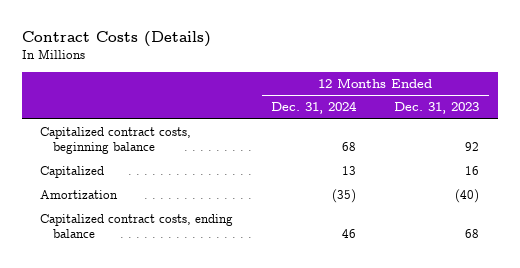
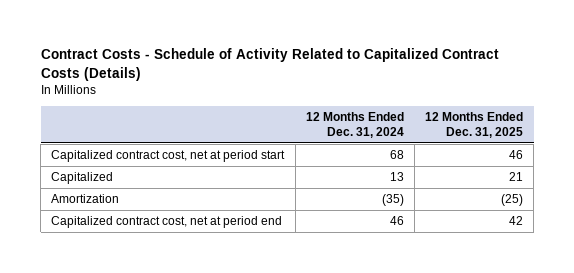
[21,30,211,47] Contract Costs (Details) -> [40,48,499,81] Contract Costs - Schedule of Activity Related to Capitalized Contract Costs (Details)
[394,102,480,115] Dec. 31, 2023 -> none
none -> [425,111,524,138] 12 Months Ended Dec. 31, 2025
[40,127,192,155] Capitalized contract costs, beginning balance -> [51,150,286,163] Capitalized contract cost, net at period start
[40,214,234,239] Capitalized contract costs, ending balance -> [51,216,283,229] Capitalized contract cost, net at period end

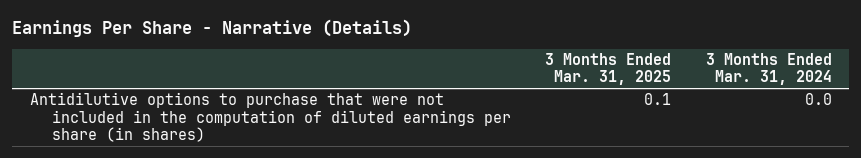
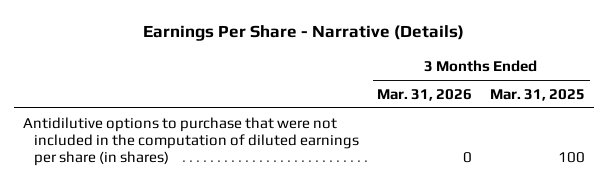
[705,53,832,86] 3 Months Ended Mar. 31, 2024 -> none
none -> [377,88,473,101] Mar. 31, 2026
[644,93,672,106] 0.1 -> [558,152,586,164] 100

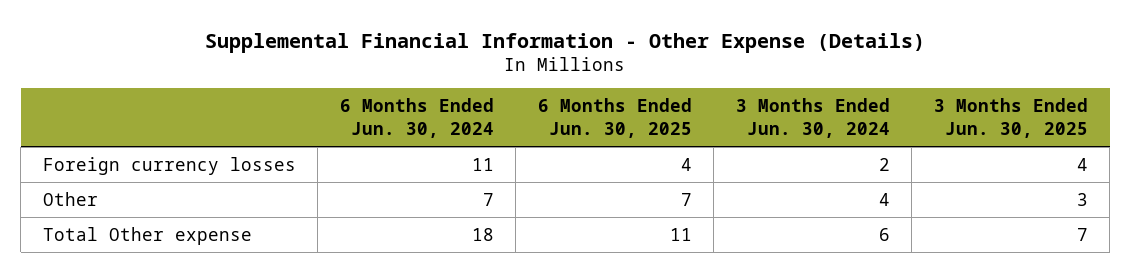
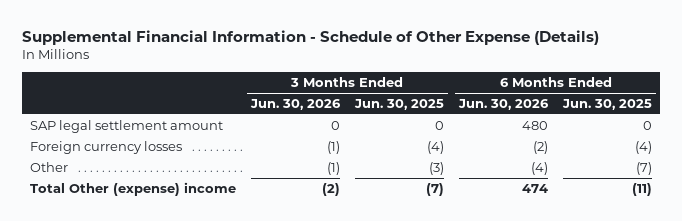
[205,32,926,53] Supplemental Financial Information - Other Expense (Details) -> [22,30,600,46] Supplemental Financial Information - Schedule of Other Expense (Details)
[339,98,494,138] 6 Months Ended Jun. 30, 2024 -> none
[735,98,890,138] 3 Months Ended Jun. 30, 2024 -> none
none -> [249,98,341,110] Jun. 30, 2026
none -> [458,98,550,110] Jun. 30, 2026
none -> [29,119,223,133] SAP legal settlement amount
[680,157,692,171] 4 -> [635,140,653,154] (4)
[1076,157,1088,171] 4 -> [426,140,444,154] (4)
[680,192,692,206] 7 -> [636,161,653,175] (7)
[1076,192,1088,206] 3 -> [428,161,444,175] (3)
[42,226,252,245] Total Other expense -> [29,181,236,196] Total Other (expense) income
[669,227,692,241] 11 -> [632,182,653,196] (11)
[1076,227,1088,241] 7 -> [425,182,444,196] (7)

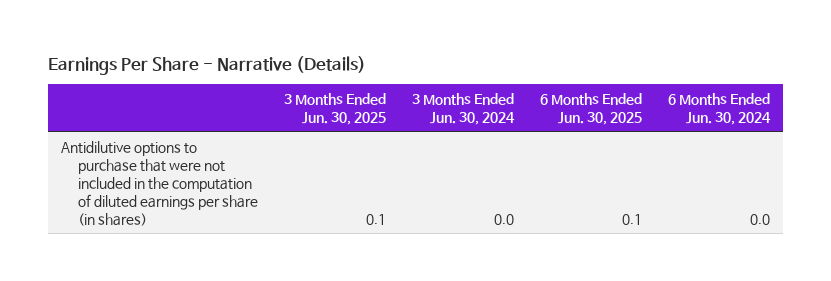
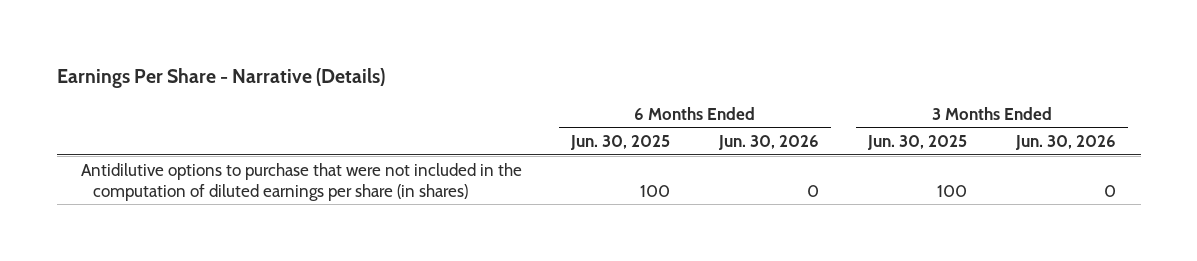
[412,92,516,125] 3 Months Ended Jun. 30, 2024 -> none
[667,92,771,125] 6 Months Ended Jun. 30, 2024 -> none
none -> [718,135,820,151] Jun. 30, 2026
none -> [1015,135,1117,151] Jun. 30, 2026
[366,213,387,225] 0.1 -> [937,184,968,197] 100
[621,213,642,225] 0.1 -> [640,184,671,197] 100

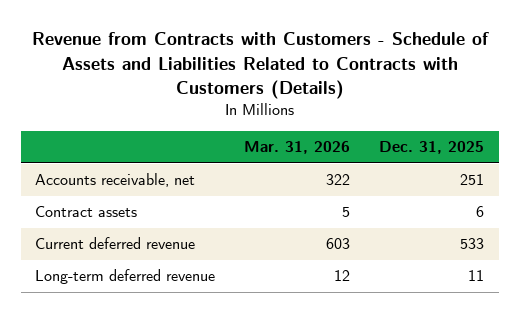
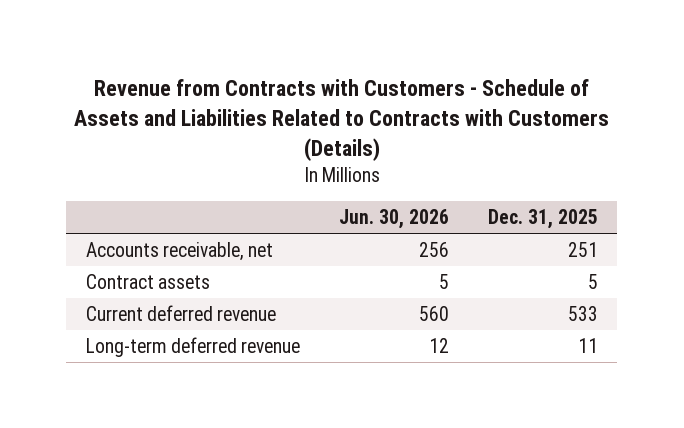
[244,141,351,155] Mar. 31, 2026 -> none
none -> [338,209,449,230] Jun. 30, 2026
[476,206,485,218] 6 -> [587,273,598,289] 5

